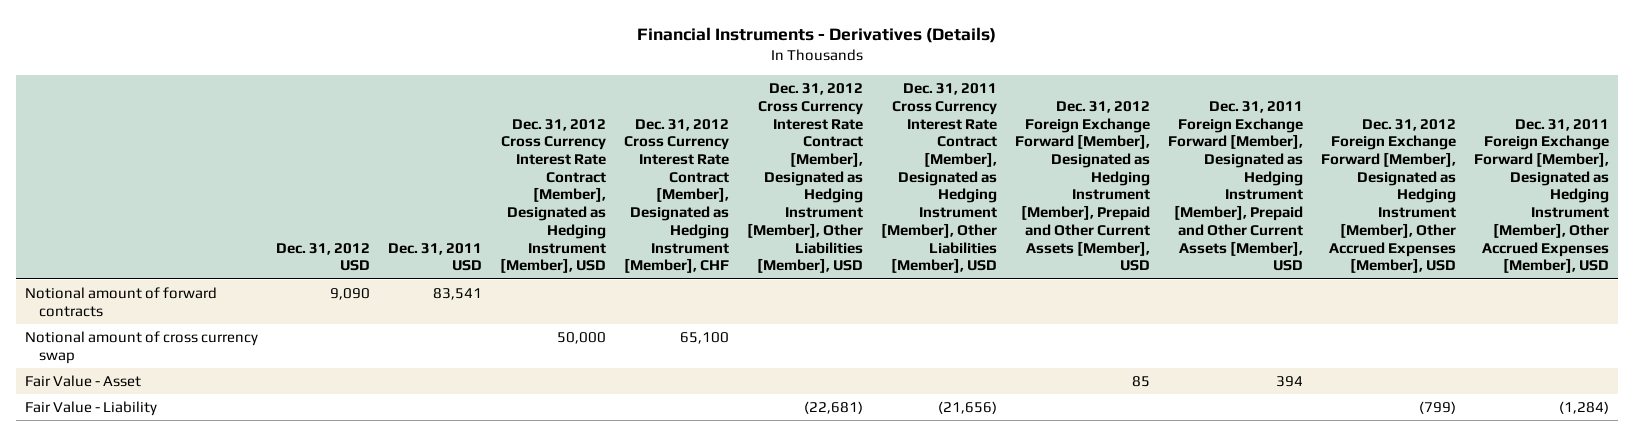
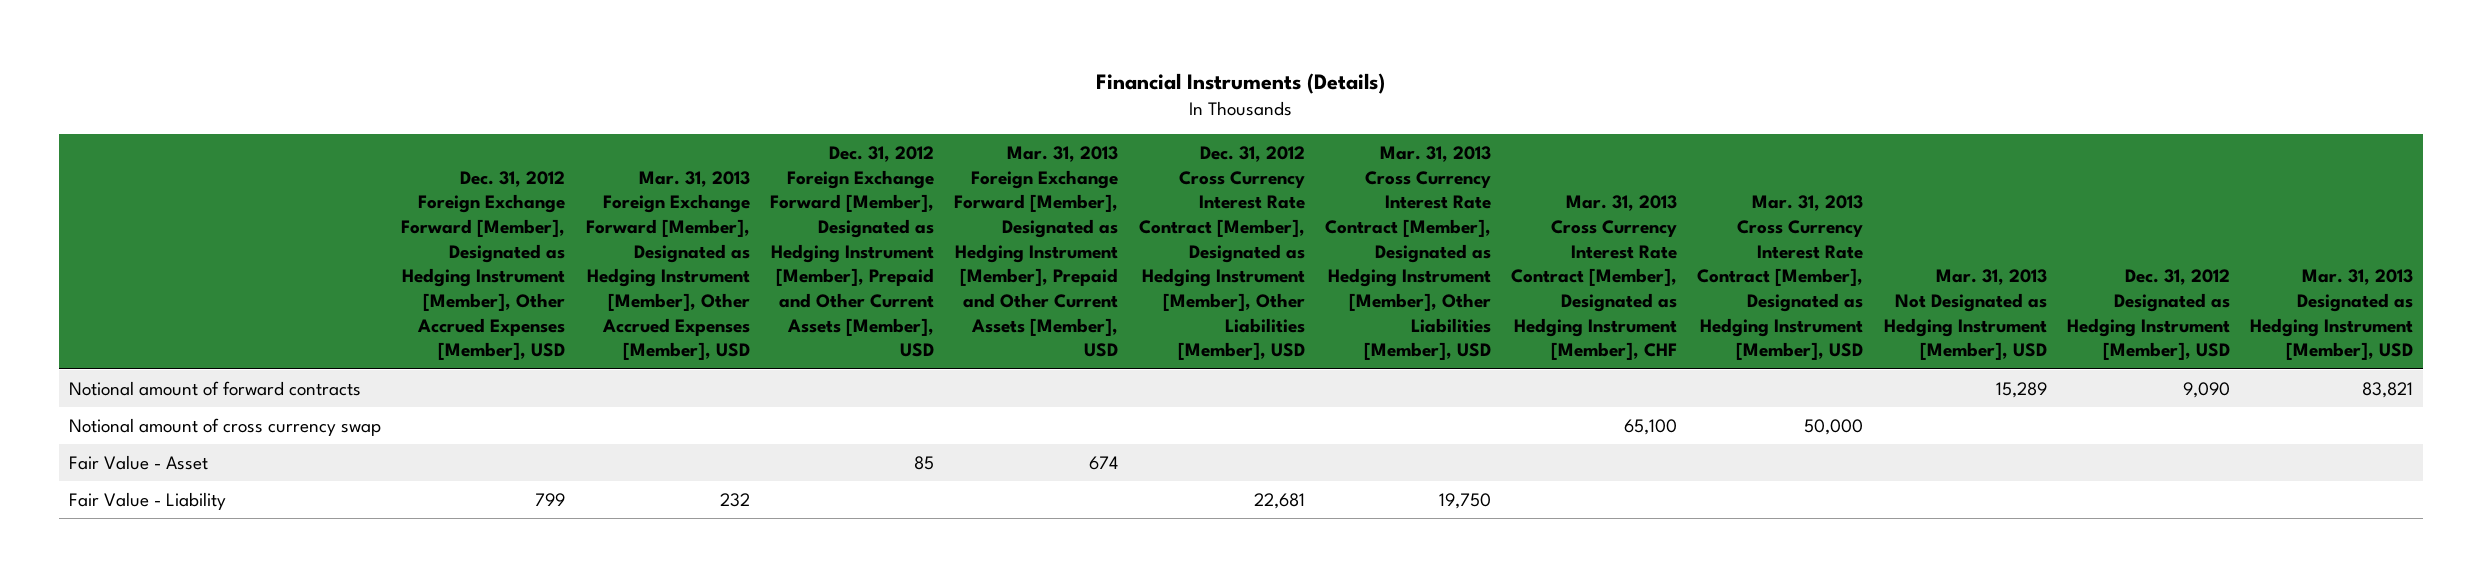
[637,26,997,43] Financial Instruments - Derivatives (Details) -> [1096,72,1386,94] Financial Instruments (Details)
[276,242,371,272] Dec. 31, 2012 USD -> none
[388,242,483,272] Dec. 31, 2011 USD -> none
[500,118,607,274] Dec. 31, 2012 Cross Currency Interest Rate Contract [Member], Designated as Hedging Instrument [Member], USD -> none
[624,118,730,274] Dec. 31, 2012 Cross Currency Interest Rate Contract [Member], Designated as Hedging Instrument [Member], CHF -> none
[881,83,998,274] Dec. 31, 2011 Cross Currency Interest Rate Contract [Member], Designated as Hedging Instrument [Member], Other Liabilities [Member], USD -> none
[1168,101,1304,272] Dec. 31, 2011 Foreign Exchange Forward [Member], Designated as Hedging Instrument [Member], Prepaid and Other Current Assets [Member], USD -> none
[1474,118,1610,274] Dec. 31, 2011 Foreign Exchange Forward [Member], Designated as Hedging Instrument [Member], Other Accrued Expenses [Member], USD -> none
none -> [585,170,750,361] Mar. 31, 2013 Foreign Exchange Forward [Member], Designated as Hedging Instrument [Member], Other Accrued Expenses [Member], USD
none -> [954,145,1119,358] Mar. 31, 2013 Foreign Exchange Forward [Member], Designated as Hedging Instrument [Member], Prepaid and Other Current Assets [Member], USD
none -> [1324,145,1491,361] Mar. 31, 2013 Cross Currency Interest Rate Contract [Member], Designated as Hedging Instrument [Member], Other Liabilities [Member], USD
none -> [1511,195,1678,361] Mar. 31, 2013 Cross Currency Interest Rate Contract [Member], Designated as Hedging Instrument [Member], CHF
none -> [1697,195,1864,361] Mar. 31, 2013 Cross Currency Interest Rate Contract [Member], Designated as Hedging Instrument [Member], USD
none -> [1883,269,2047,361] Mar. 31, 2013 Not Designated as Hedging Instrument [Member], USD
none -> [2066,269,2230,361] Dec. 31, 2012 Designated as Hedging Instrument [Member], USD
none -> [2250,269,2414,361] Mar. 31, 2013 Designated as Hedging Instrument [Member], USD
[804,401,864,415] (22,681) -> [1253,493,1305,510] 22,681
[1419,401,1457,415] (799) -> [535,493,566,507] 799

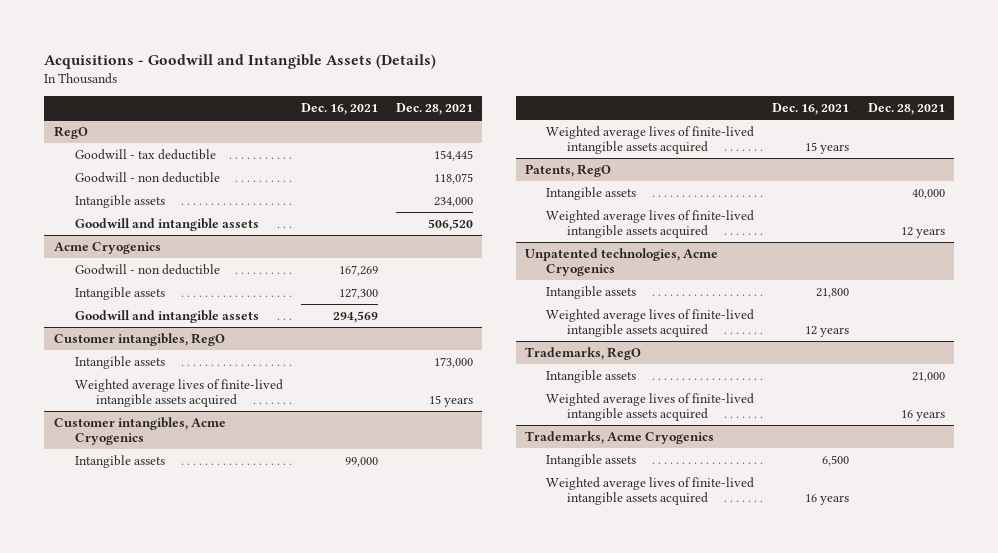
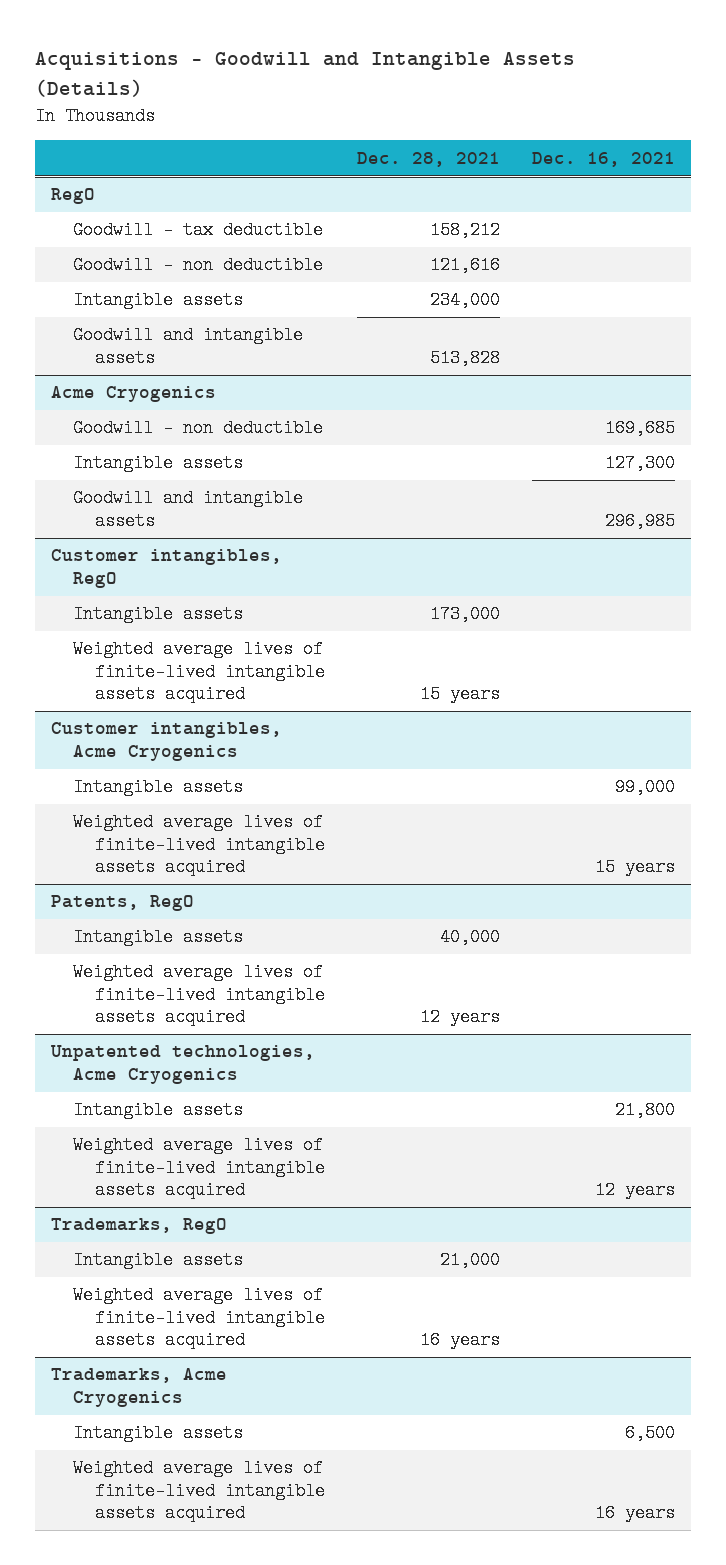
[434,149,474,161] 154,445 -> [430,221,501,240] 158,212
[434,172,474,184] 118,075 -> [430,256,501,275] 121,616
[428,218,474,231] 506,520 -> [430,348,501,367] 513,828
[338,264,378,276] 167,269 -> [605,419,676,438] 169,685
[332,310,378,323] 294,569 -> [605,511,676,530] 296,985

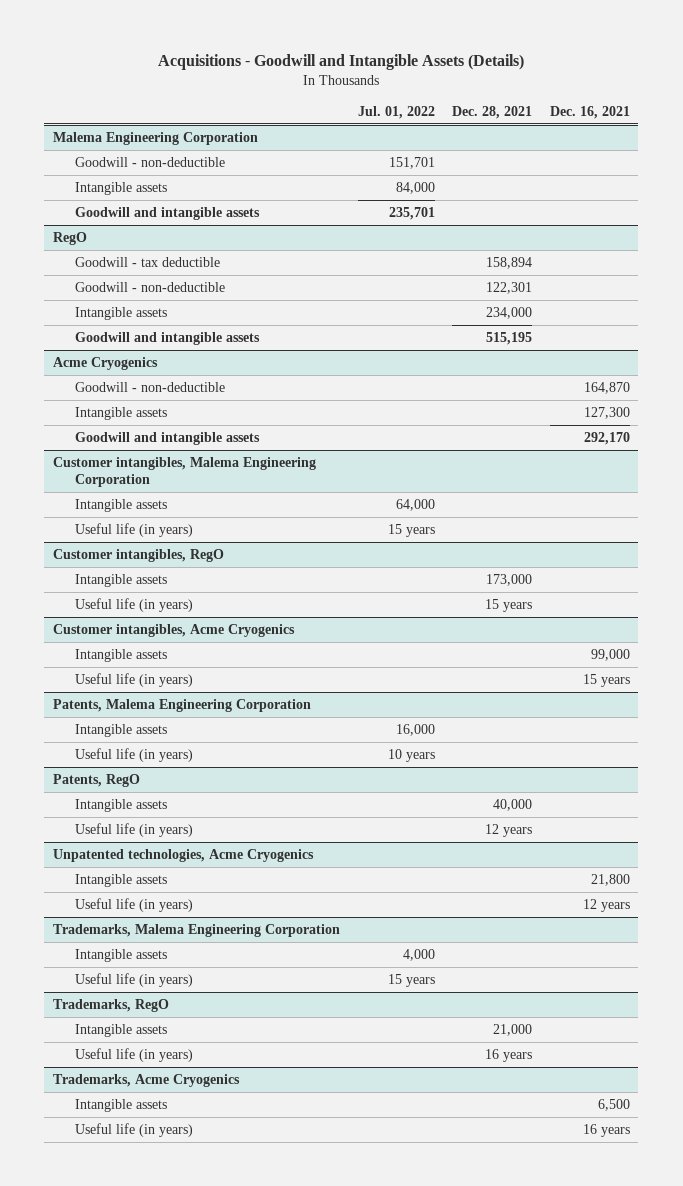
none -> [357,105,435,119] Jul. 01, 2022
none -> [53,132,259,146] Malema Engineering Corporation
none -> [74,157,225,168] Goodwill - non-deductible
none -> [74,182,167,196] Intangible assets
none -> [74,207,260,221] Goodwill and intangible assets
[430,221,501,240] 158,212 -> [486,257,533,270] 158,894
[73,256,324,275] Goodwill - non deductible -> [74,282,225,293] Goodwill - non-deductible
[430,256,501,275] 121,616 -> [486,282,533,295] 122,301
[430,348,501,367] 513,828 -> [486,332,533,346] 515,195
[73,419,324,438] Goodwill - non deductible -> [74,382,225,393] Goodwill - non-deductible
[605,419,676,438] 169,685 -> [583,382,630,395] 164,870
[605,511,676,530] 296,985 -> [583,432,630,446] 292,170
none -> [53,457,317,488] Customer intangibles, Malema Engineering Corporation
none -> [74,499,167,513] Intangible assets
none -> [74,523,193,538] Useful life (in years)
[73,640,326,704] Weighted average lives of finite-lived intangible assets acquired -> [74,598,193,613] Useful life (in years)
[73,813,326,877] Weighted average lives of finite-lived intangible assets acquired -> [74,673,193,688] Useful life (in years)
none -> [53,699,312,713] Patents, Malema Engineering Corporation
none -> [74,724,167,738] Intangible assets
none -> [74,748,193,763] Useful life (in years)
[73,963,326,1027] Weighted average lives of finite-lived intangible assets acquired -> [74,823,193,838] Useful life (in years)
[73,1136,326,1200] Weighted average lives of finite-lived intangible assets acquired -> [74,898,193,913] Useful life (in years)
none -> [53,924,341,938] Trademarks, Malema Engineering Corporation
none -> [74,949,167,963] Intangible assets
none -> [74,973,193,988] Useful life (in years)
[73,1286,326,1350] Weighted average lives of finite-lived intangible assets acquired -> [74,1048,193,1063] Useful life (in years)
[73,1459,326,1523] Weighted average lives of finite-lived intangible assets acquired -> [74,1123,193,1138] Useful life (in years)

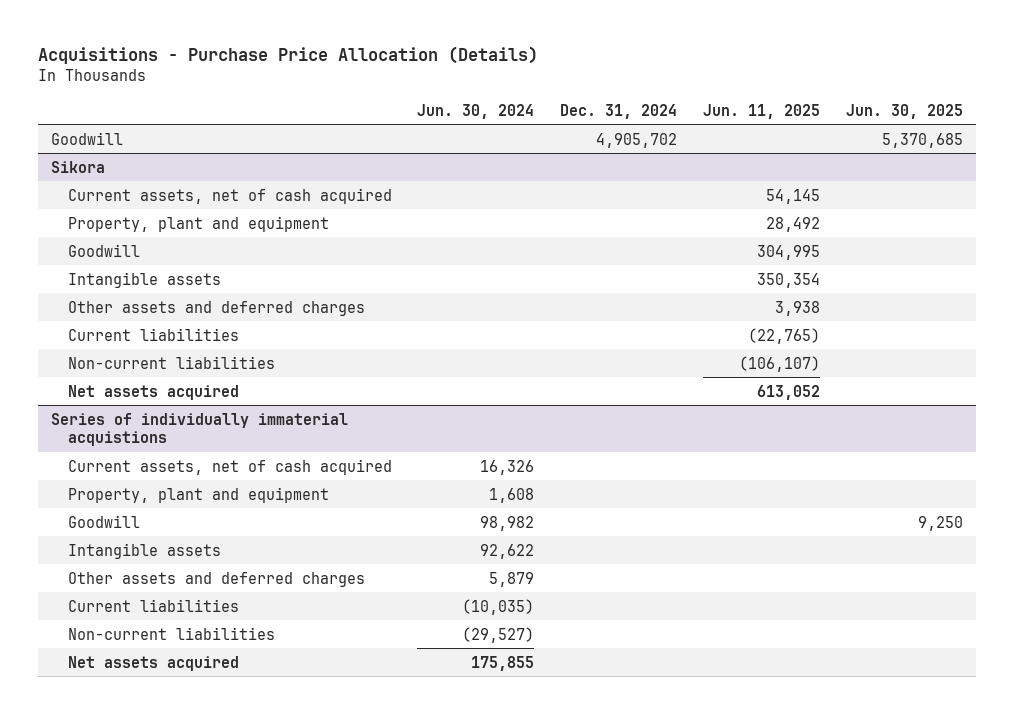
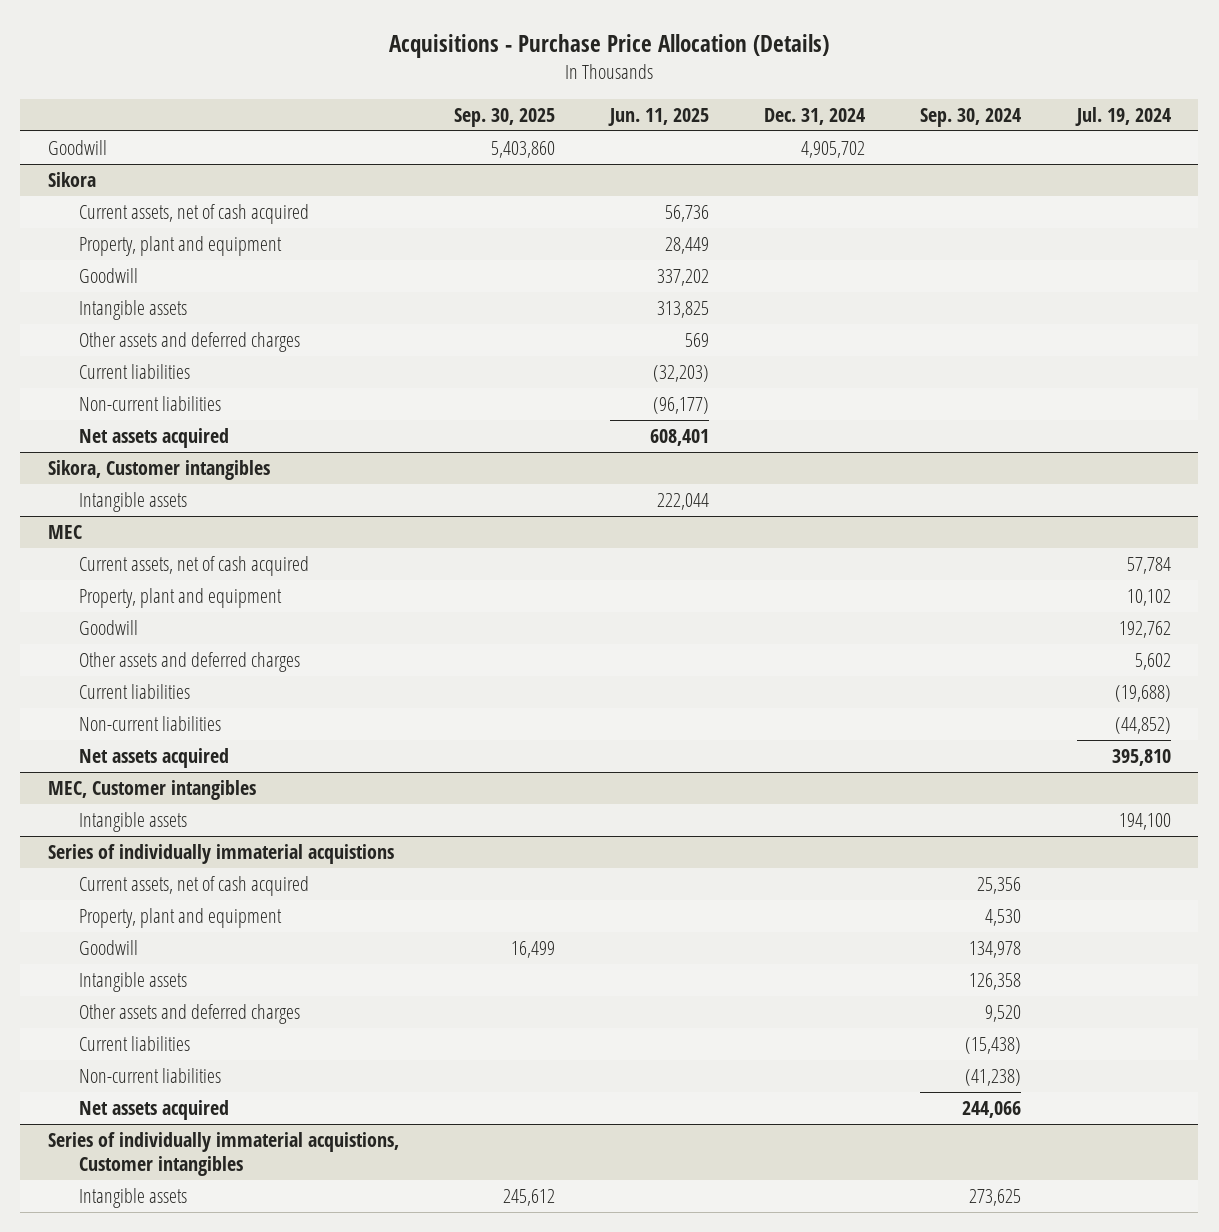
[417,103,535,119] Jun. 30, 2024 -> none
[845,103,963,119] Jun. 30, 2025 -> none
none -> [454,107,556,127] Sep. 30, 2025
none -> [920,107,1022,127] Sep. 30, 2024
none -> [1074,106,1171,126] Jul. 19, 2024
[765,188,820,204] 54,145 -> [665,205,710,223] 56,736
[765,216,820,232] 28,492 -> [665,237,710,255] 28,449
[756,244,820,260] 304,995 -> [657,269,710,287] 337,202
[756,272,820,288] 350,354 -> [657,301,710,319] 313,825
[774,300,820,316] 3,938 -> [685,333,710,348] 569
[747,327,820,344] (22,765) -> [653,365,710,383] (32,203)
[738,355,820,372] (106,107) -> [653,397,710,415] (96,177)
[756,384,820,400] 613,052 -> [650,429,710,447] 608,401
none -> [48,460,271,481] Sikora, Customer intangibles
none -> [79,492,188,513] Intangible assets
none -> [48,525,83,540] MEC
none -> [79,556,310,577] Current assets, net of cash acquired
none -> [79,588,283,609] Property, plant and equipment
none -> [79,620,139,636] Goodwill
none -> [79,652,301,673] Other assets and deferred charges
none -> [79,684,191,700] Current liabilities
none -> [79,716,222,732] Non-current liabilities
none -> [79,748,230,769] Net assets acquired
none -> [48,780,257,801] MEC, Customer intangibles
none -> [79,812,188,833] Intangible assets
none -> [48,1132,400,1176] Series of individually immaterial acquistions, Customer intangibles
none -> [79,1188,188,1209] Intangible assets

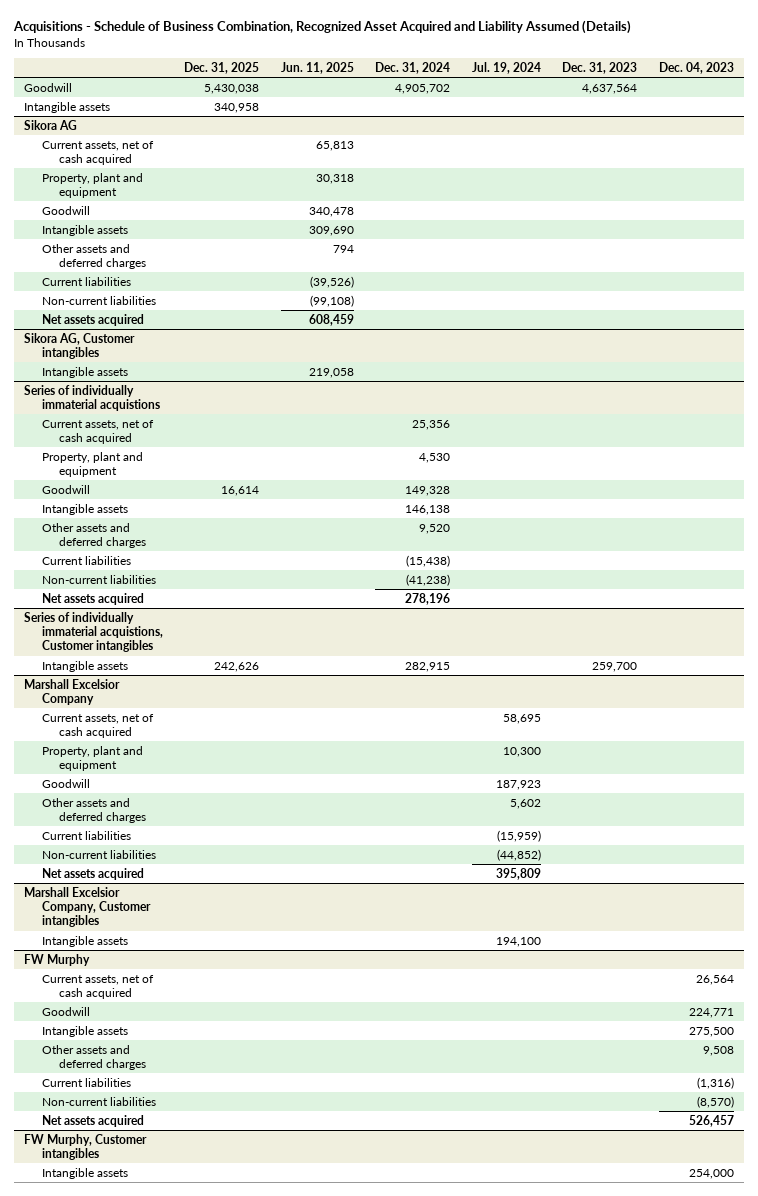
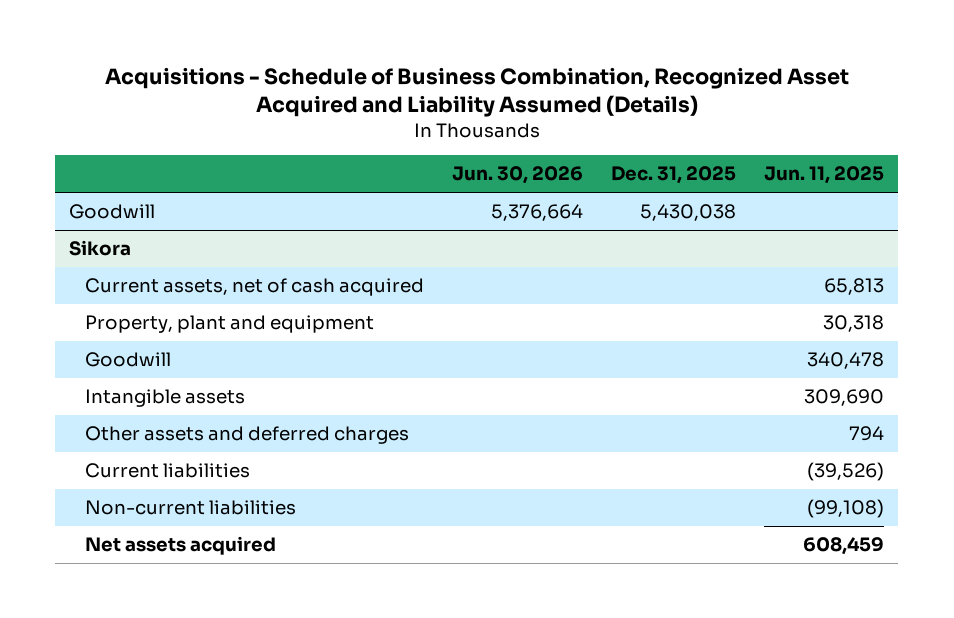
[375,61,451,74] Dec. 31, 2024 -> none
[471,61,541,74] Jul. 19, 2024 -> none
[562,61,638,74] Dec. 31, 2023 -> none
[658,61,734,74] Dec. 04, 2023 -> none
none -> [451,166,583,185] Jun. 30, 2026
[24,101,111,113] Intangible assets -> none
[24,119,78,130] Sikora AG -> [69,240,132,257] Sikora
[24,332,136,359] Sikora AG, Customer intangibles -> none
[41,366,128,378] Intangible assets -> none
[24,384,160,411] Series of individually immaterial acquistions -> none
[41,419,154,444] Current assets, net of cash acquired -> none
[41,451,143,477] Property, plant and equipment -> none
[41,484,90,494] Goodwill -> none
[41,503,128,515] Intangible assets -> none
[41,522,147,548] Other assets and deferred charges -> none
[41,555,131,565] Current liabilities -> none
[41,574,156,584] Non-current liabilities -> none
[41,592,144,605] Net assets acquired -> none
[24,611,163,652] Series of individually immaterial acquistions, Customer intangibles -> none
[41,660,128,672] Intangible assets -> none
[24,678,121,705] Marshall Excelsior Company -> none
[41,713,154,738] Current assets, net of cash acquired -> none
[41,745,143,771] Property, plant and equipment -> none
[41,778,90,788] Goodwill -> none
[41,797,147,823] Other assets and deferred charges -> none
[41,830,131,840] Current liabilities -> none
[41,849,156,859] Non-current liabilities -> none
[41,867,144,880] Net assets acquired -> none
[24,886,151,927] Marshall Excelsior Company, Customer intangibles -> none
[41,935,128,947] Intangible assets -> none
[24,953,91,966] FW Murphy -> none
[41,974,154,999] Current assets, net of cash acquired -> none
[41,1006,90,1016] Goodwill -> none
[41,1025,128,1037] Intangible assets -> none
[41,1044,147,1070] Other assets and deferred charges -> none
[41,1077,131,1087] Current liabilities -> none
[41,1096,156,1106] Non-current liabilities -> none
[41,1114,144,1127] Net assets acquired -> none
[24,1133,148,1160] FW Murphy, Customer intangibles -> none
[41,1167,128,1179] Intangible assets -> none

